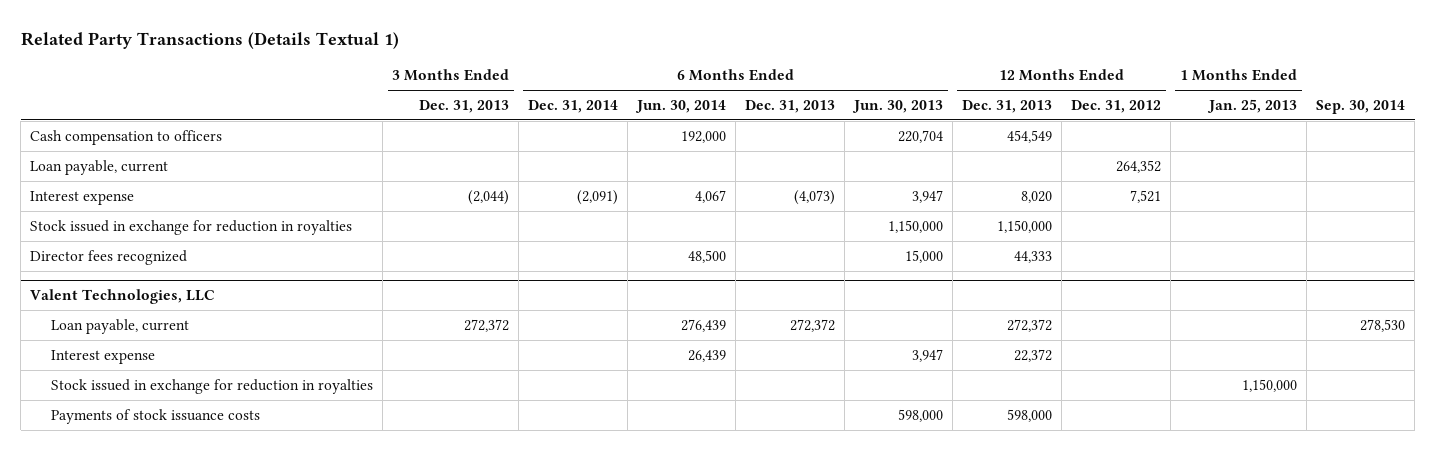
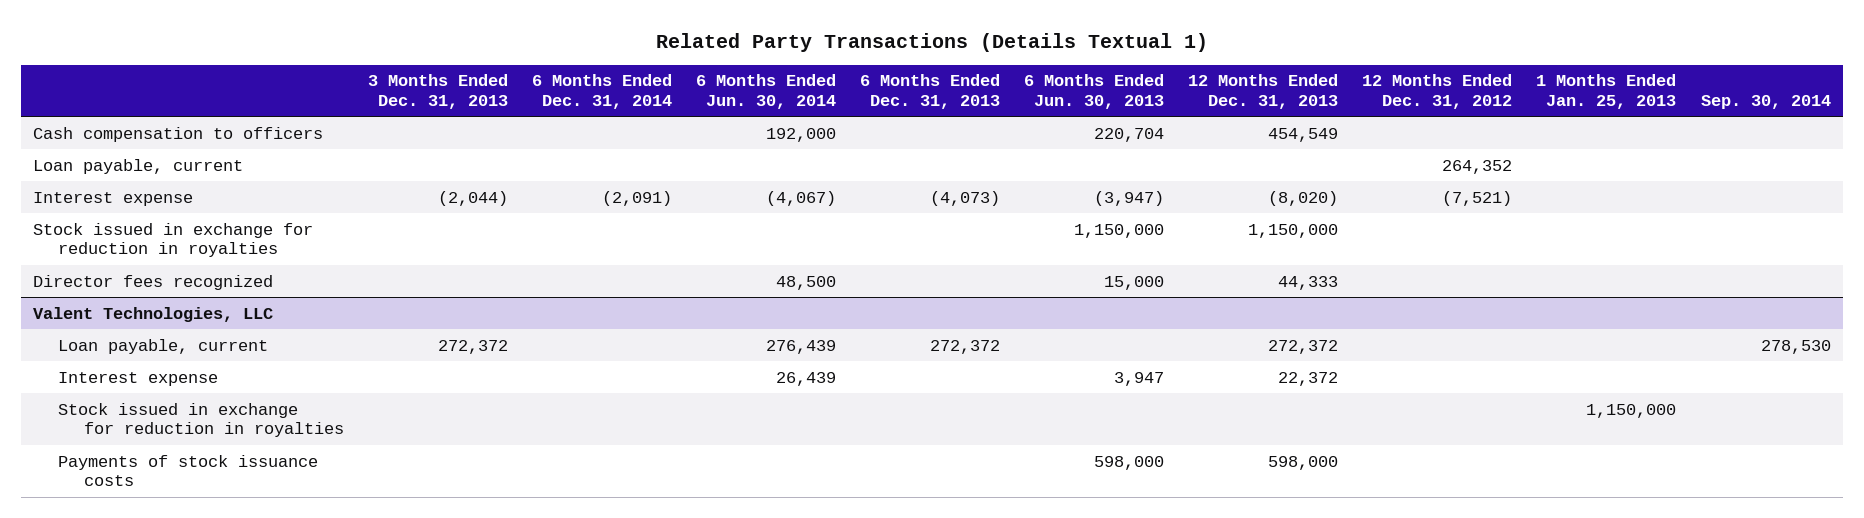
[695,189,727,203] 4,067 -> [766,190,837,206] (4,067)
[912,189,944,203] 3,947 -> [1094,190,1165,206] (3,947)
[1021,190,1053,203] 8,020 -> [1268,190,1339,206] (8,020)
[1130,189,1162,203] 7,521 -> [1442,190,1513,206] (7,521)

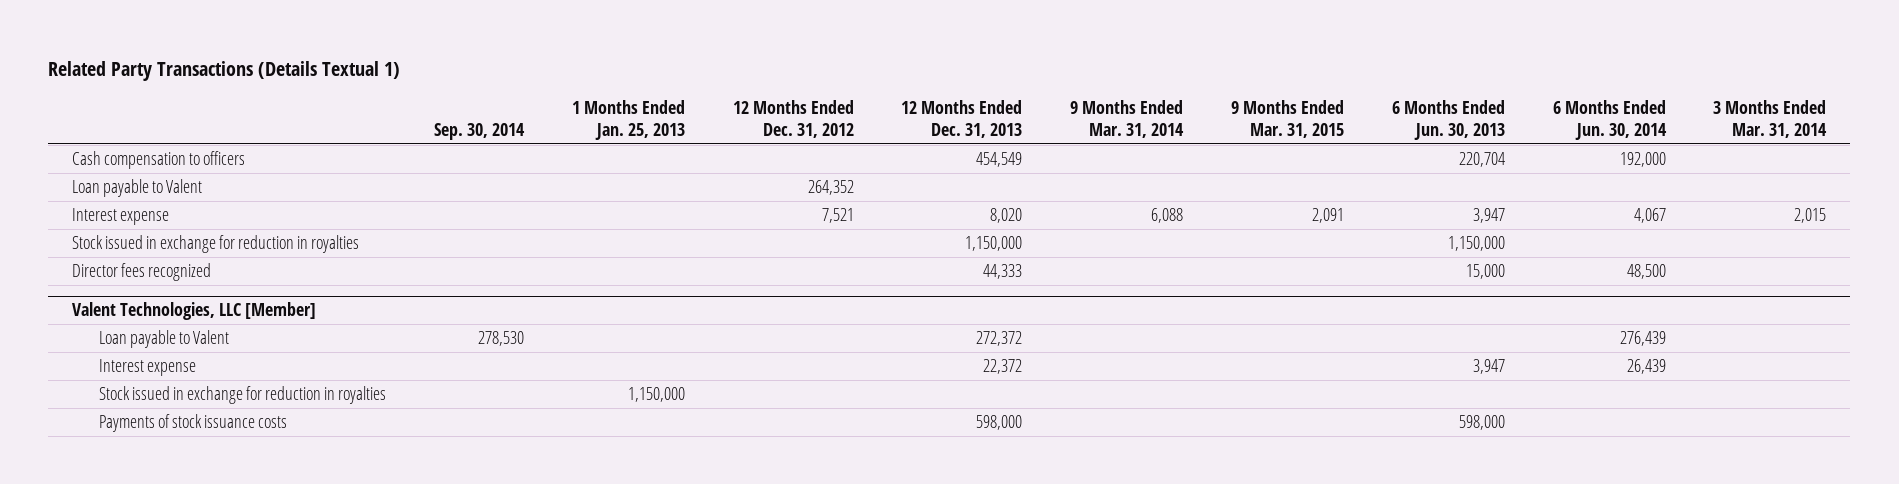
[367,74,508,110] 3 Months Ended Dec. 31, 2013 -> none
[532,74,673,110] 6 Months Ended Dec. 31, 2014 -> none
[860,74,1001,110] 6 Months Ended Dec. 31, 2013 -> none
none -> [1070,99,1185,138] 9 Months Ended Mar. 31, 2014
none -> [1230,99,1344,138] 9 Months Ended Mar. 31, 2015
none -> [1713,99,1828,138] 3 Months Ended Mar. 31, 2014
[32,158,243,174] Loan payable, current -> [72,179,203,198] Loan payable to Valent
[766,190,837,206] (4,067) -> [1633,208,1666,224] 4,067
[1094,190,1165,206] (3,947) -> [1472,208,1505,224] 3,947
[1268,190,1339,206] (8,020) -> [990,208,1023,224] 8,020
[1442,190,1513,206] (7,521) -> [821,208,854,224] 7,521
[32,306,273,322] Valent Technologies, LLC -> [72,302,317,321] Valent Technologies, LLC [Member]
[58,338,269,354] Loan payable, current -> [99,330,230,349] Loan payable to Valent

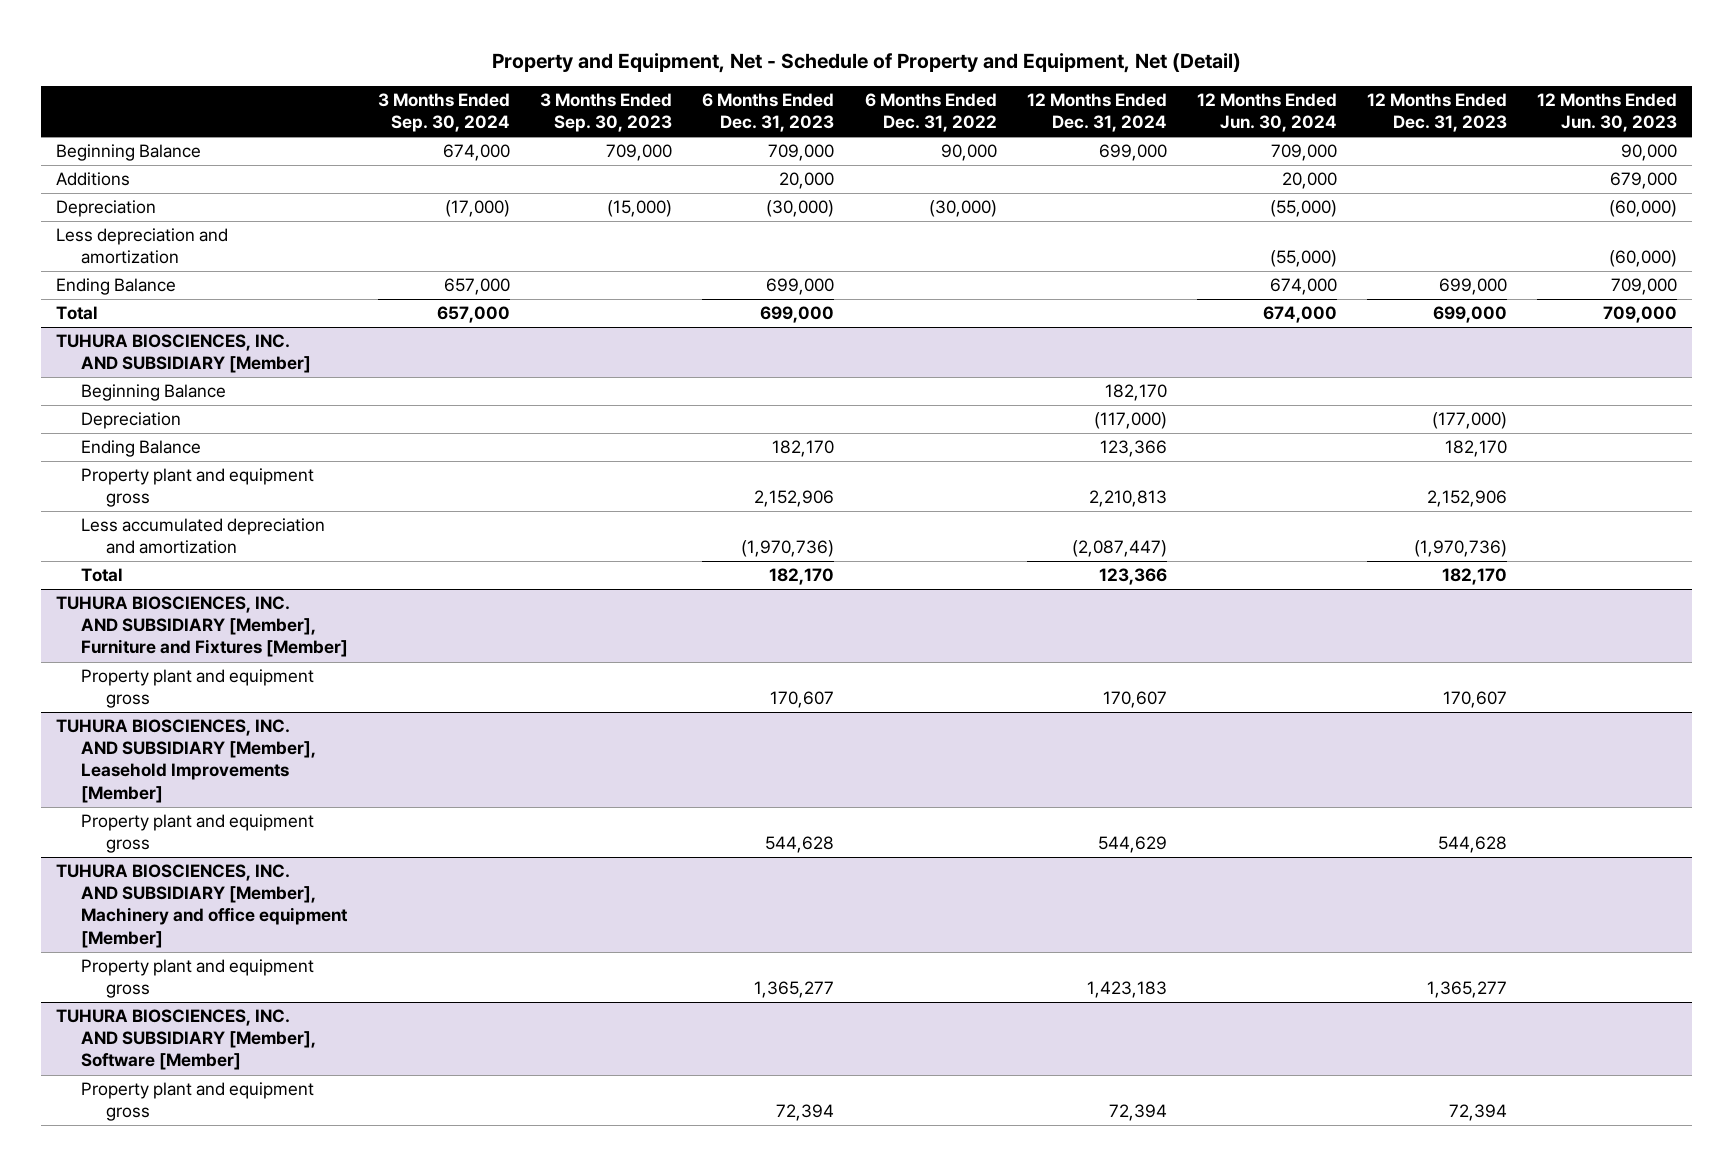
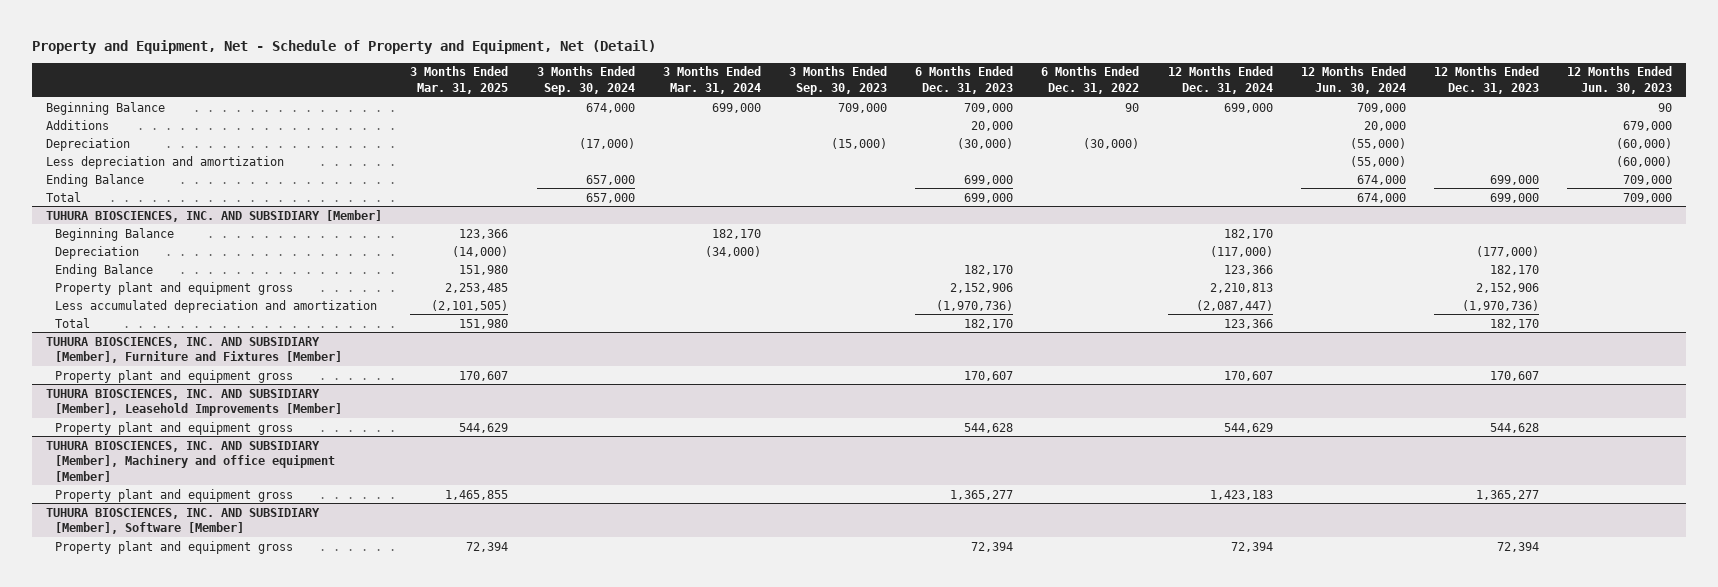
none -> [410,66,509,94] 3 Months Ended Mar. 31, 2025
none -> [662,66,761,94] 3 Months Ended Mar. 31, 2024
[940,144,997,162] 90,000 -> [1125,102,1140,112] 90
[1621,144,1678,162] 90,000 -> [1658,102,1673,112] 90

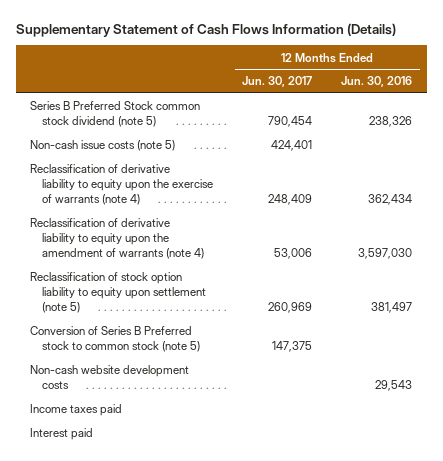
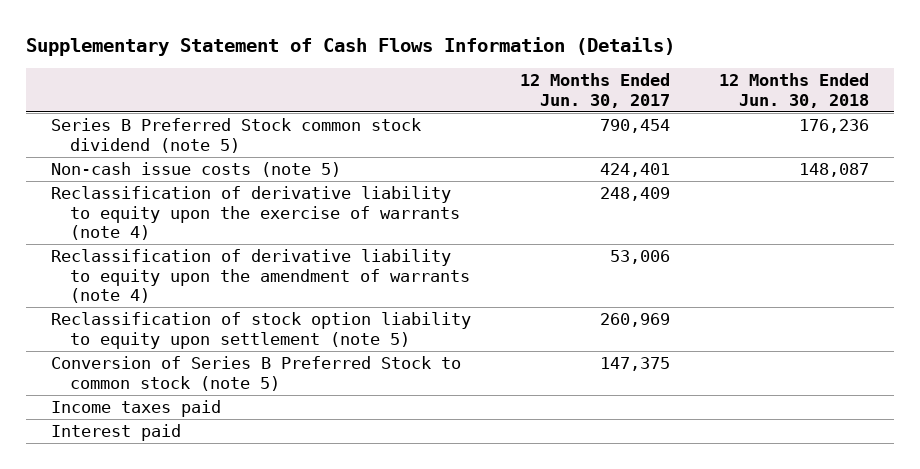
[341,76,413,88] Jun. 30, 2016 -> none
none -> [719,73,870,108] 12 Months Ended Jun. 30, 2018
[30,365,190,390] Non-cash website development costs -> none
[30,326,200,353] Conversion of Series B Preferred stock to common stock (note 5) -> [50,356,461,391] Conversion of Series B Preferred Stock to common stock (note 5)

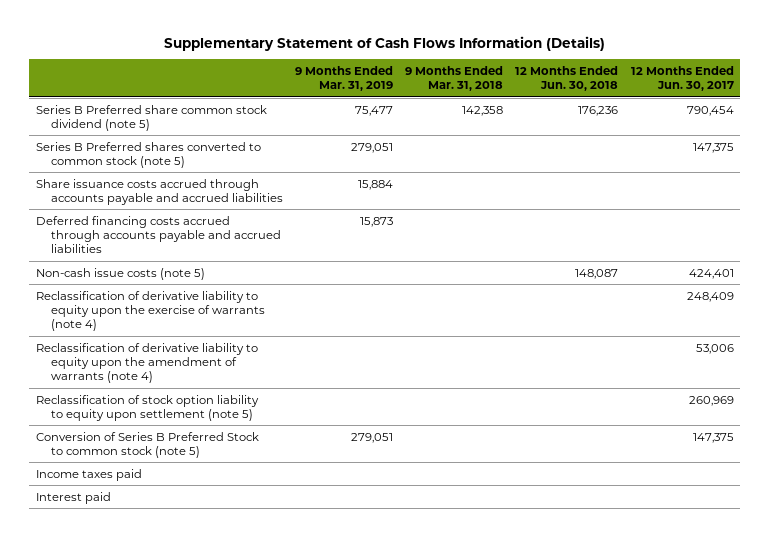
none -> [294,65,393,92] 9 Months Ended Mar. 31, 2019
none -> [405,65,504,92] 9 Months Ended Mar. 31, 2018
[50,118,421,153] Series B Preferred Stock common stock dividend (note 5) -> [35,104,267,131] Series B Preferred share common stock dividend (note 5)
none -> [35,141,261,168] Series B Preferred shares converted to common stock (note 5)
none -> [35,178,283,205] Share issuance costs accrued through accounts payable and accrued liabilities
none -> [35,215,281,254] Deferred financing costs accrued through accounts payable and accrued liabilities

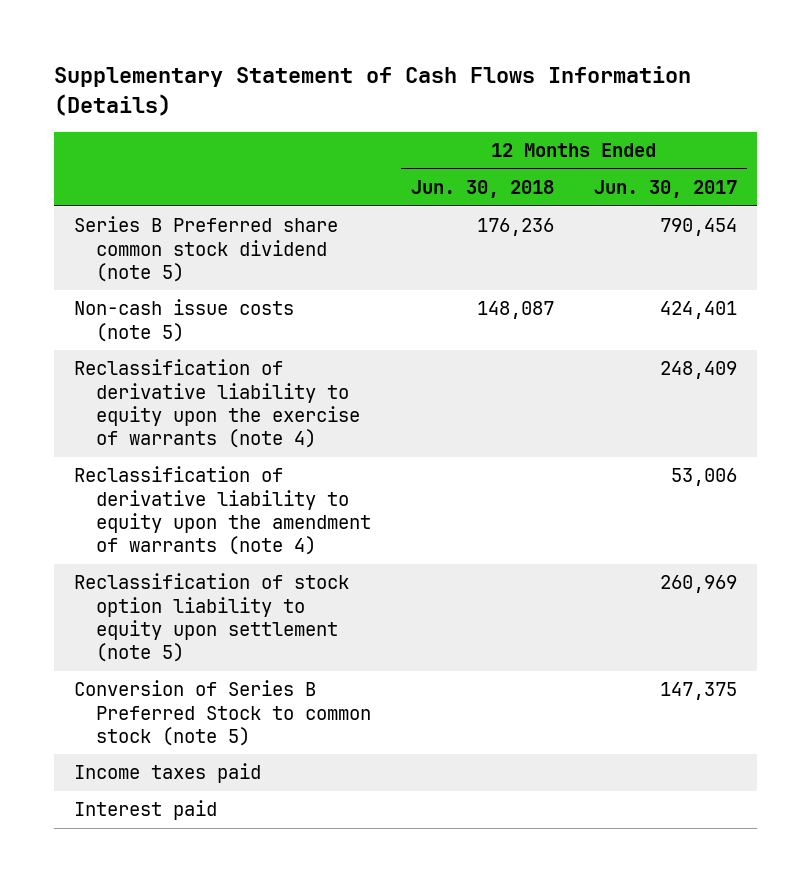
[294,65,393,92] 9 Months Ended Mar. 31, 2019 -> none
[405,65,504,92] 9 Months Ended Mar. 31, 2018 -> none
[35,141,261,168] Series B Preferred shares converted to common stock (note 5) -> none
[35,178,283,205] Share issuance costs accrued through accounts payable and accrued liabilities -> none
[35,215,281,254] Deferred financing costs accrued through accounts payable and accrued liabilities -> none

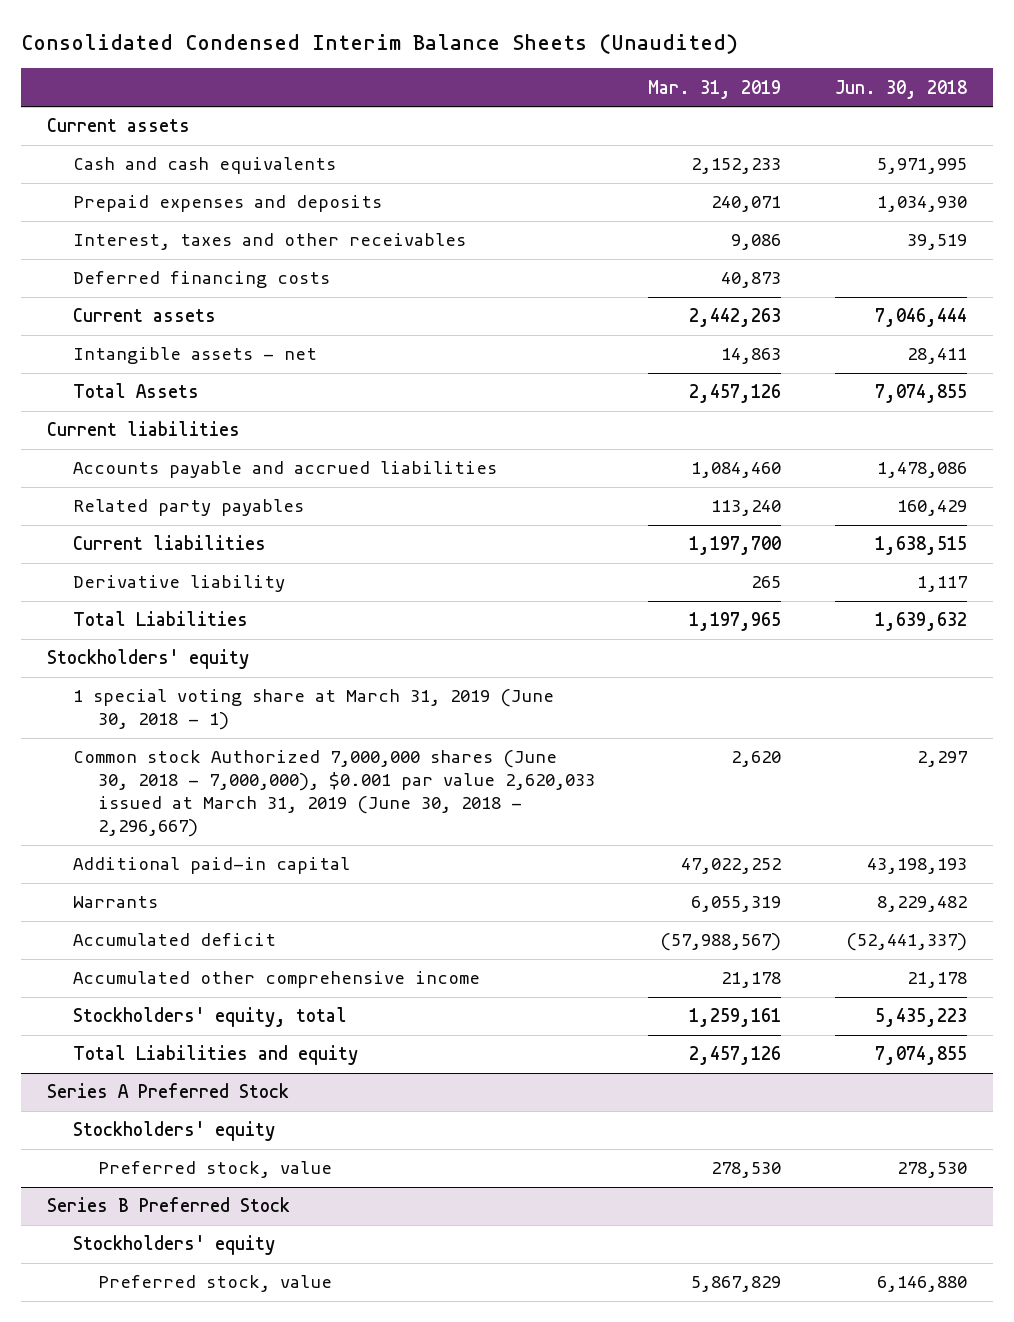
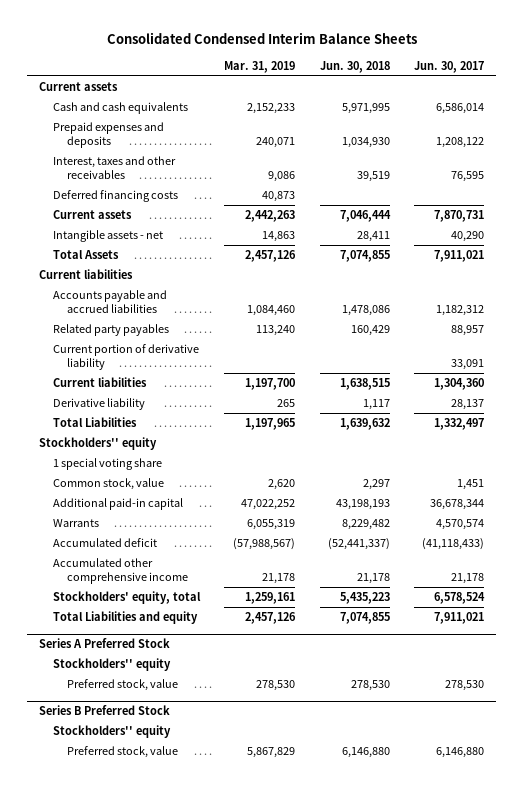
[20,33,738,54] Consolidated Condensed Interim Balance Sheets (Unaudited) -> [106,32,417,45] Consolidated Condensed Interim Balance Sheets
none -> [414,60,485,73] Jun. 30, 2017
none -> [52,344,199,371] Current portion of derivative liability
[47,649,250,670] Stockholders' equity -> [39,437,158,451] Stockholders'' equity
[72,689,554,731] 1 special voting share at March 31, 2019 (June 30, 2018 - 1) -> [52,458,162,471] 1 special voting share
[72,750,596,838] Common stock Authorized 7,000,000 shares (June 30, 2018 - 7,000,000), $0.001 par value 2,620,033 issued at March 31, 2019 (June 30, 2018 - 2,296,667) -> [52,478,164,491] Common stock, value
[72,1121,275,1142] Stockholders' equity -> [52,658,171,672] Stockholders'' equity
[72,1235,275,1256] Stockholders' equity -> [52,725,171,739] Stockholders'' equity

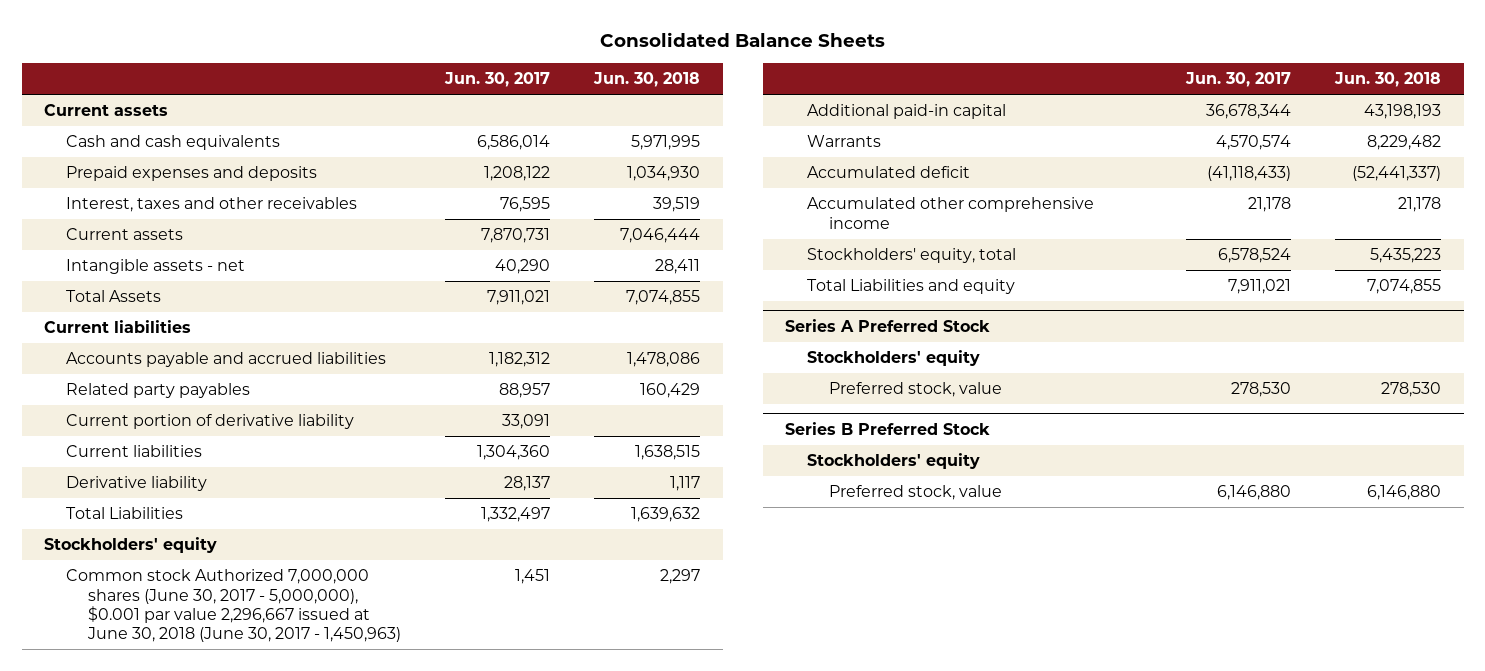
[106,32,417,45] Consolidated Condensed Interim Balance Sheets -> [599,31,885,47] Consolidated Balance Sheets
[224,60,296,73] Mar. 31, 2019 -> none
[52,190,178,203] Deferred financing costs -> none
[52,458,162,471] 1 special voting share -> none
[39,437,158,451] Stockholders'' equity -> [44,537,218,554] Stockholders' equity
[52,478,164,491] Common stock, value -> [65,569,401,643] Common stock Authorized 7,000,000 shares (June 30, 2017 - 5,000,000), $0.001 par value 2,296,667 issued at June 30, 2018 (June 30, 2017 - 1,450,963)
[52,658,171,672] Stockholders'' equity -> [806,350,980,367] Stockholders' equity
[52,725,171,739] Stockholders'' equity -> [806,453,980,470] Stockholders' equity

